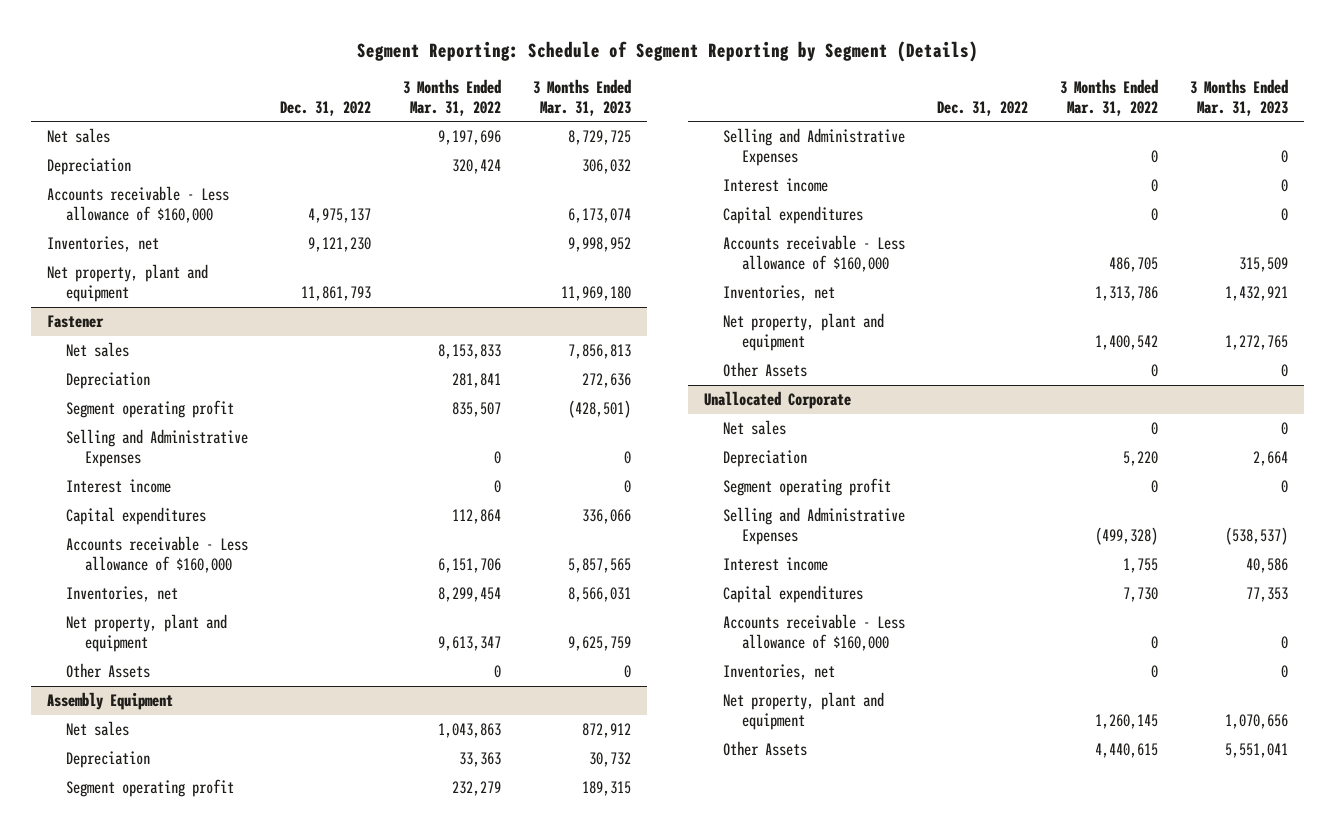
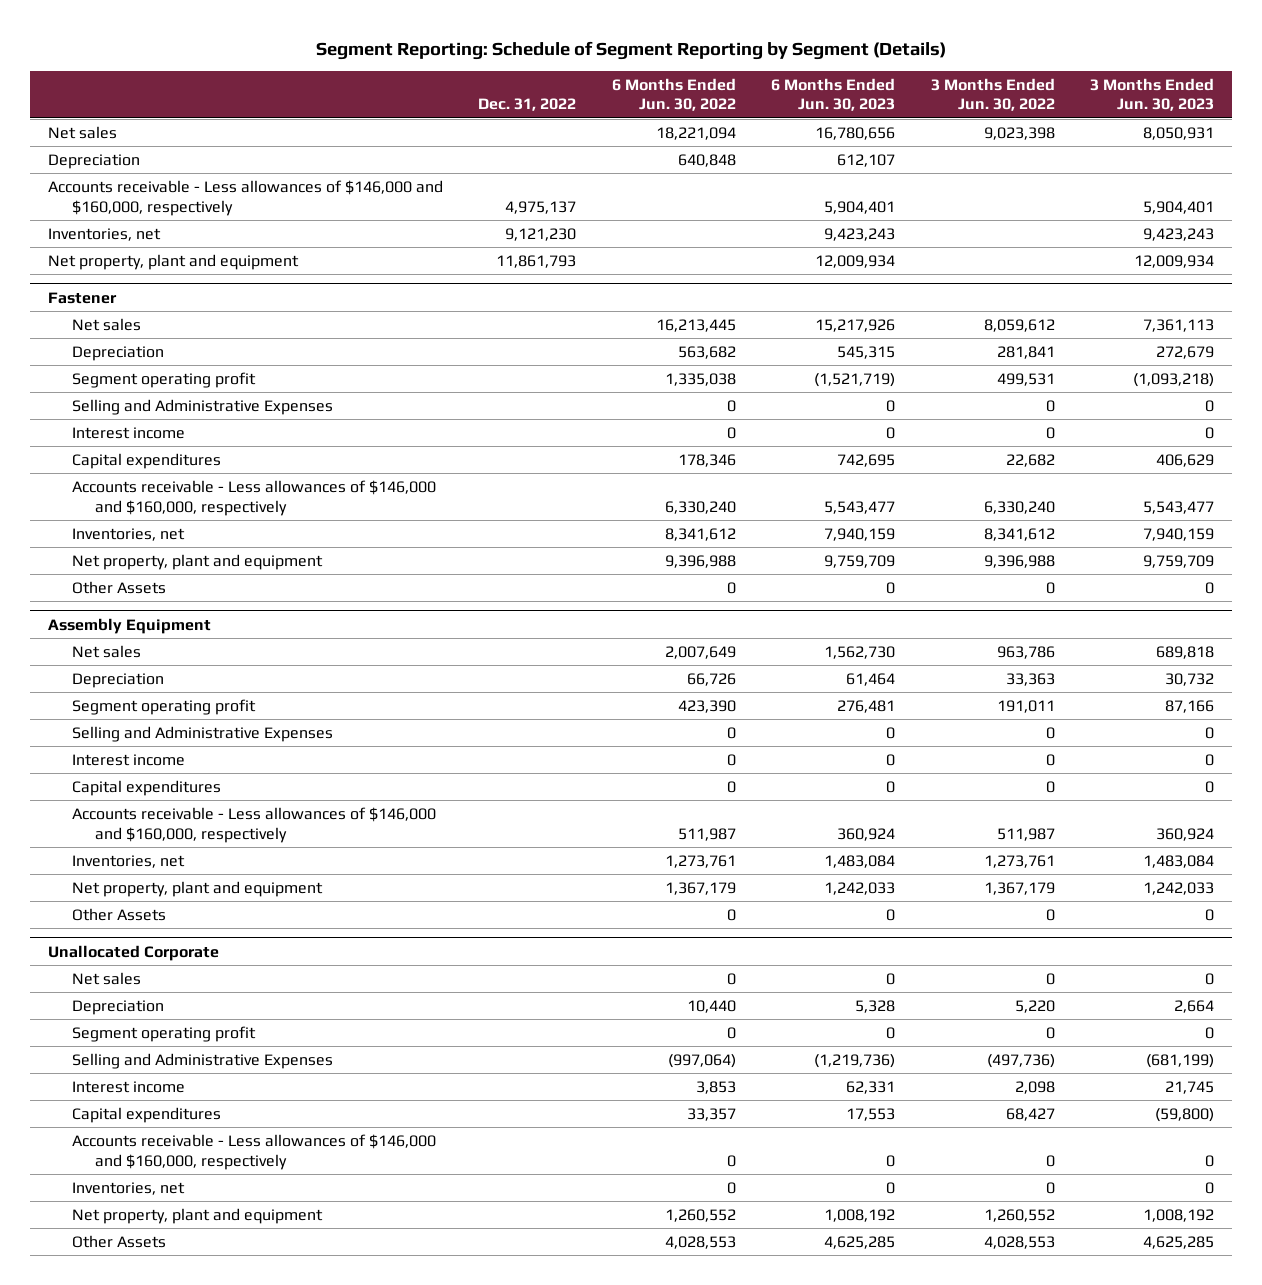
[403,79,502,116] 3 Months Ended Mar. 31, 2022 -> none
[533,79,632,116] 3 Months Ended Mar. 31, 2023 -> none
none -> [611,77,736,112] 6 Months Ended Jun. 30, 2022
none -> [771,77,896,112] 6 Months Ended Jun. 30, 2023
none -> [930,77,1055,112] 3 Months Ended Jun. 30, 2022
none -> [1090,77,1215,112] 3 Months Ended Jun. 30, 2023
[47,186,230,223] Accounts receivable - Less allowance of $160,000 -> [47,179,443,216] Accounts receivable - Less allowances of $146,000 and $160,000, respectively
[65,536,248,573] Accounts receivable - Less allowance of $160,000 -> [71,479,436,516] Accounts receivable - Less allowances of $146,000 and $160,000, respectively
[722,235,905,272] Accounts receivable - Less allowance of $160,000 -> [71,806,436,843] Accounts receivable - Less allowances of $146,000 and $160,000, respectively
[722,614,905,651] Accounts receivable - Less allowance of $160,000 -> [71,1133,436,1170] Accounts receivable - Less allowances of $146,000 and $160,000, respectively

